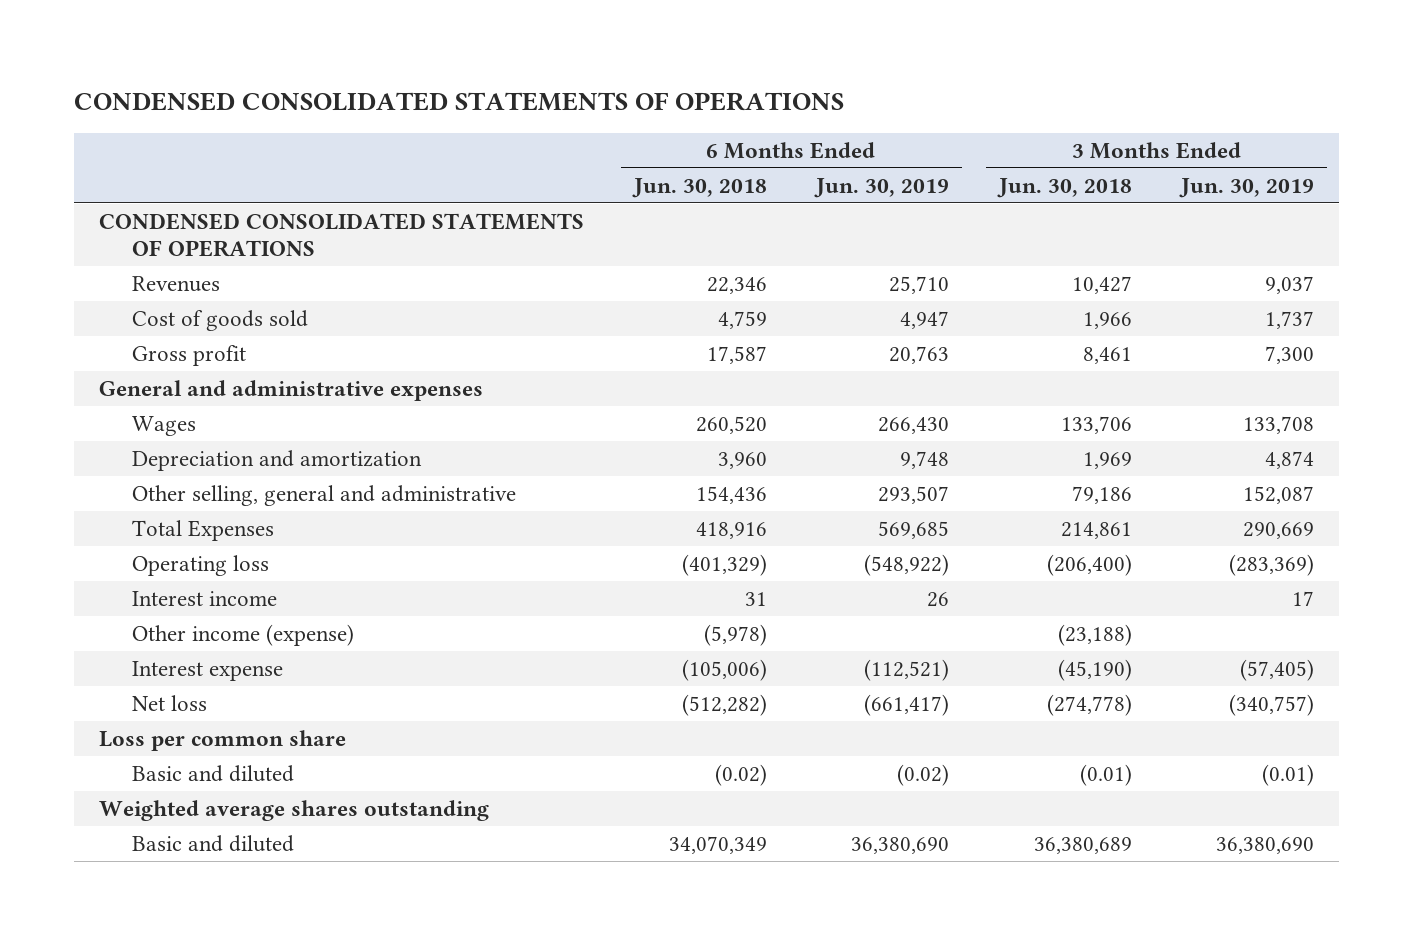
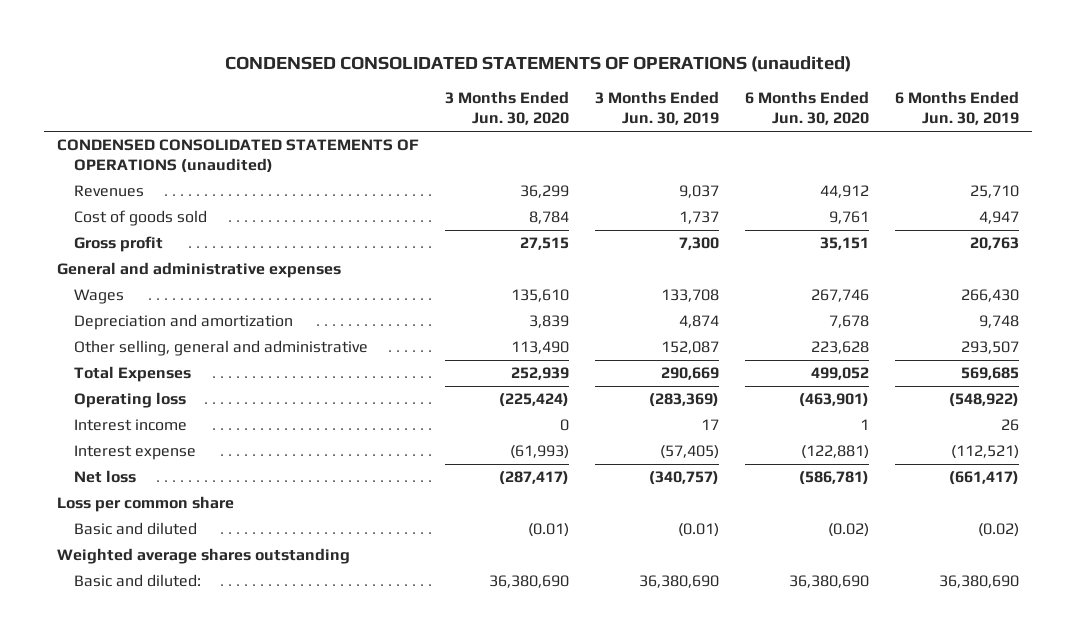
[74,91,845,111] CONDENSED CONSOLIDATED STATEMENTS OF OPERATIONS -> [224,56,851,73] CONDENSED CONSOLIDATED STATEMENTS OF OPERATIONS (unaudited)
[631,177,767,198] Jun. 30, 2018 -> none
[996,177,1132,198] Jun. 30, 2018 -> none
none -> [444,91,569,126] 3 Months Ended Jun. 30, 2020
none -> [744,91,869,126] 6 Months Ended Jun. 30, 2020
[99,212,585,257] CONDENSED CONSOLIDATED STATEMENTS OF OPERATIONS -> [56,139,419,174] CONDENSED CONSOLIDATED STATEMENTS OF OPERATIONS (unaudited)
[131,623,354,646] Other income (expense) -> none
[131,834,294,852] Basic and diluted -> [74,574,202,588] Basic and diluted:

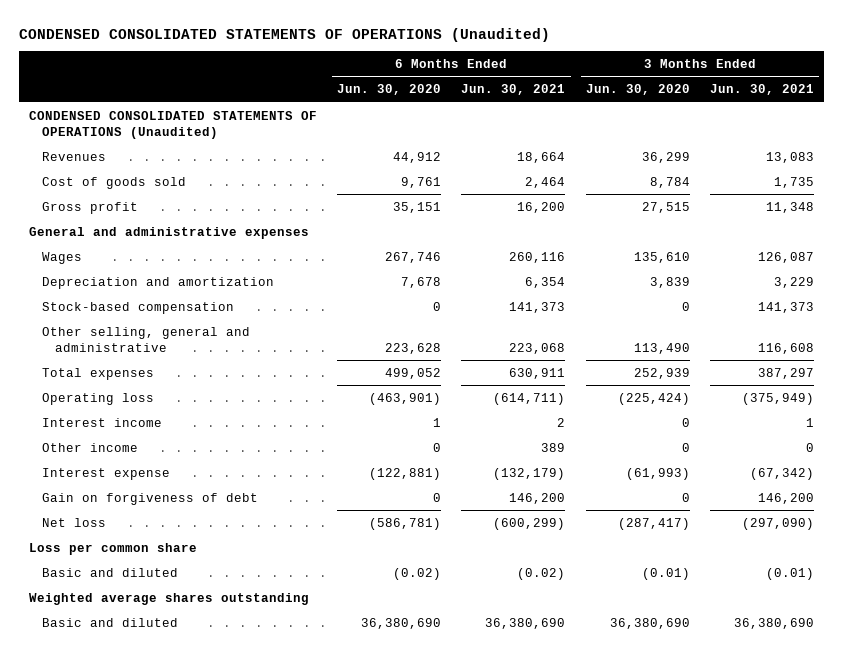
[224,56,851,73] CONDENSED CONSOLIDATED STATEMENTS OF OPERATIONS (unaudited) -> [18,27,550,42] CONDENSED CONSOLIDATED STATEMENTS OF OPERATIONS (Unaudited)
[594,91,719,126] 3 Months Ended Jun. 30, 2019 -> none
[894,91,1019,126] 6 Months Ended Jun. 30, 2019 -> none
none -> [461,84,566,96] Jun. 30, 2021
none -> [709,84,814,96] Jun. 30, 2021
[56,139,419,174] CONDENSED CONSOLIDATED STATEMENTS OF OPERATIONS (unaudited) -> [28,110,317,139] CONDENSED CONSOLIDATED STATEMENTS OF OPERATIONS (Unaudited)
none -> [41,301,234,314] Stock-based compensation
[74,366,192,383] Total Expenses -> [41,367,154,380] Total expenses
none -> [41,442,138,452] Other income
none -> [41,492,258,505] Gain on forgiveness of debt
[74,574,202,588] Basic and diluted: -> [41,617,178,627] Basic and diluted

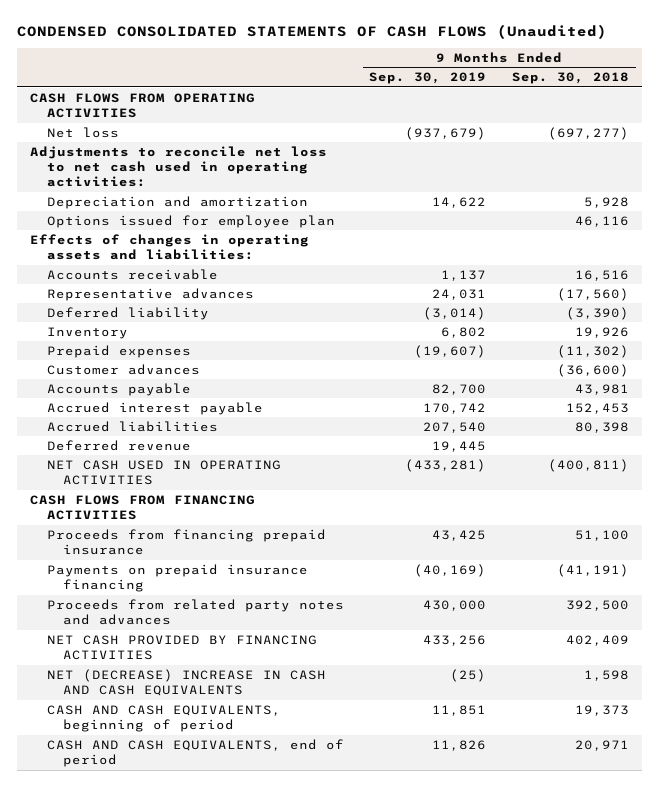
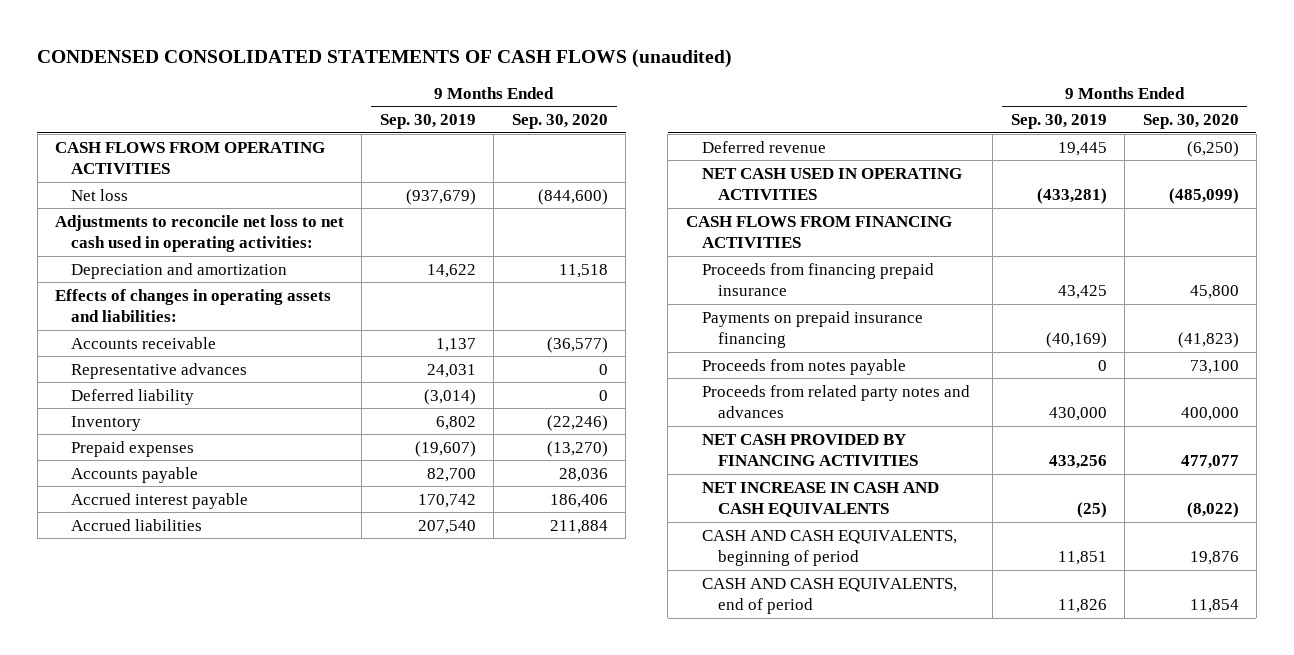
[17,23,608,39] CONDENSED CONSOLIDATED STATEMENTS OF CASH FLOWS (Unaudited) -> [37,49,733,69] CONDENSED CONSOLIDATED STATEMENTS OF CASH FLOWS (unaudited)
[512,71,630,84] Sep. 30, 2018 -> none
none -> [511,113,608,129] Sep. 30, 2020
[46,214,335,228] Options issued for employee plan -> none
[46,363,200,375] Customer advances -> none
none -> [701,358,906,375] Proceeds from notes payable
[46,668,326,696] NET (DECREASE) INCREASE IN CASH AND CASH EQUIVALENTS -> [701,481,939,518] NET INCREASE IN CASH AND CASH EQUIVALENTS

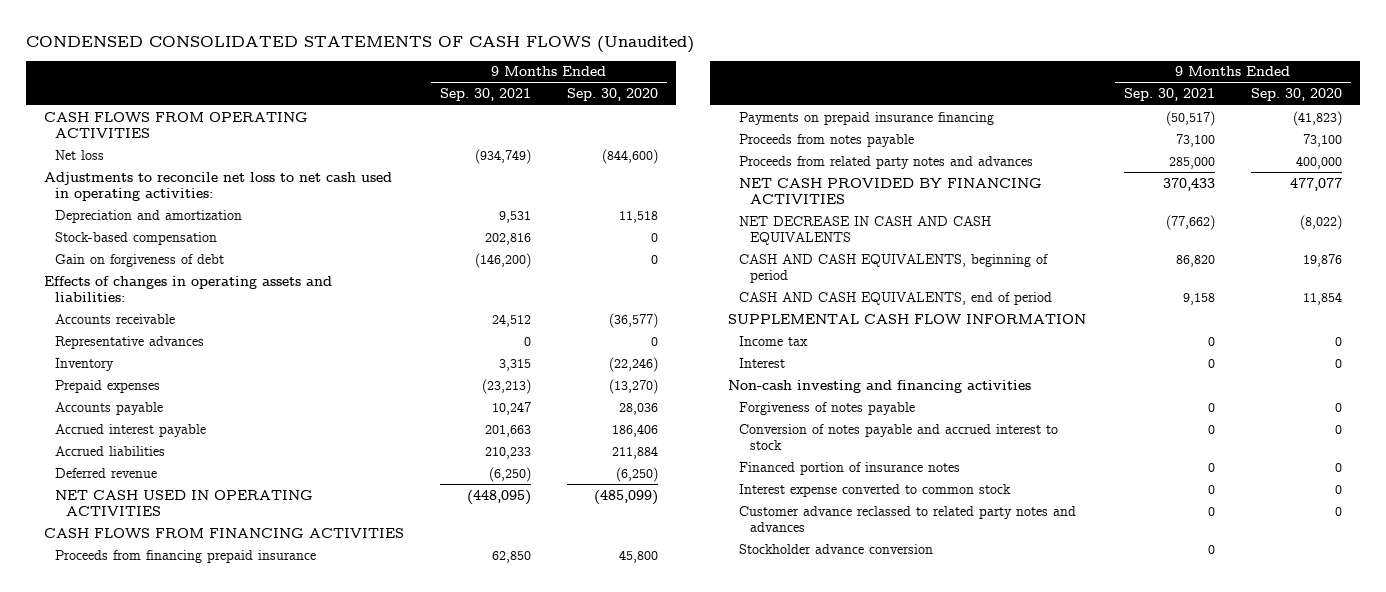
[37,49,733,69] CONDENSED CONSOLIDATED STATEMENTS OF CASH FLOWS (unaudited) -> [25,35,694,53] CONDENSED CONSOLIDATED STATEMENTS OF CASH FLOWS (Unaudited)
[379,113,476,129] Sep. 30, 2019 -> none
none -> [439,88,531,102] Sep. 30, 2021
none -> [54,231,217,245] Stock-based compensation
none -> [54,253,224,267] Gain on forgiveness of debt
[71,388,195,405] Deferred liability -> none
[701,481,939,518] NET INCREASE IN CASH AND CASH EQUIVALENTS -> [739,215,992,246] NET DECREASE IN CASH AND CASH EQUIVALENTS
none -> [728,313,1087,324] SUPPLEMENTAL CASH FLOW INFORMATION
none -> [739,335,809,346] Income tax
none -> [739,357,786,368] Interest
none -> [728,379,1032,393] Non-cash investing and financing activities
none -> [739,401,916,415] Forgiveness of notes payable
none -> [739,423,1059,451] Conversion of notes payable and accrued interest to stock
none -> [739,461,961,475] Financed portion of insurance notes
none -> [739,483,1012,497] Interest expense converted to common stock
none -> [739,505,1077,533] Customer advance reclassed to related party notes and advances
none -> [739,543,934,554] Stockholder advance conversion

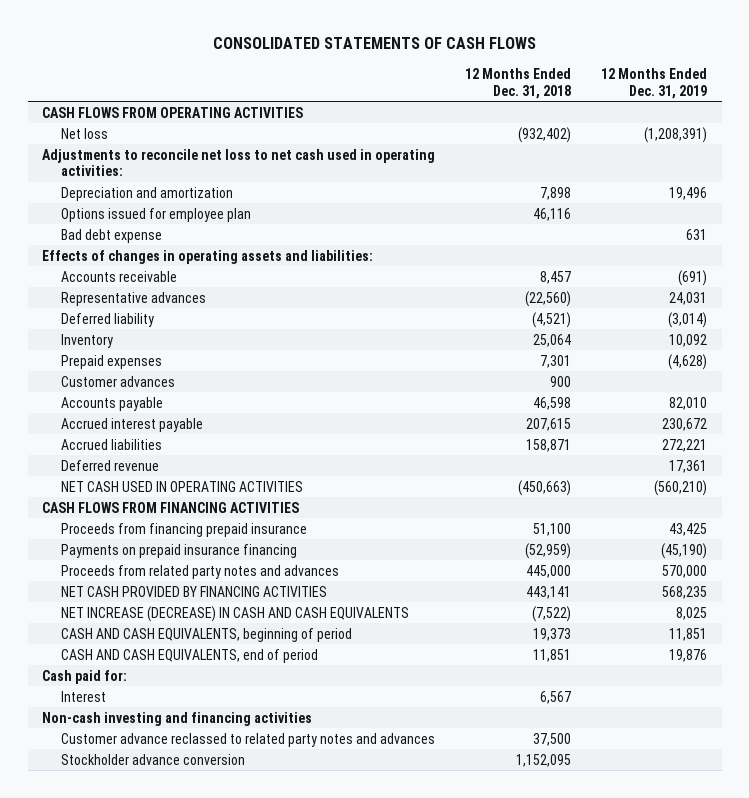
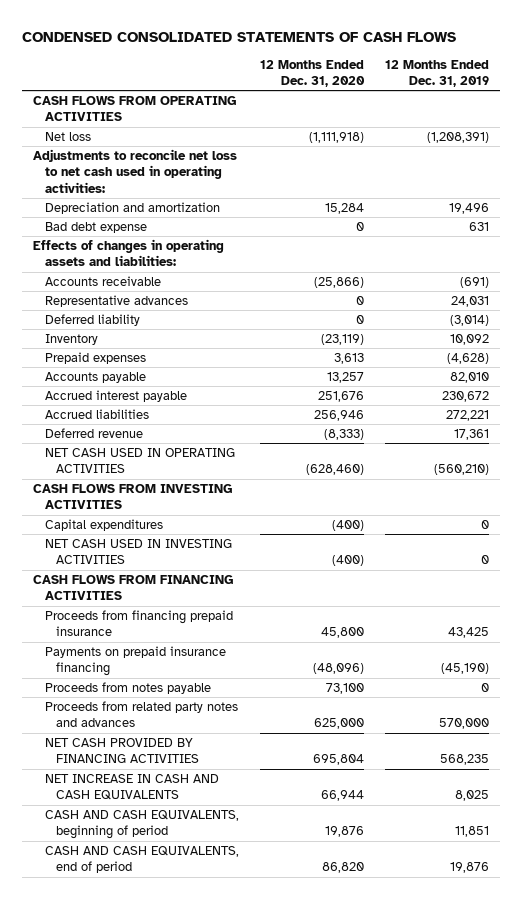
[212,37,536,50] CONSOLIDATED STATEMENTS OF CASH FLOWS -> [22,32,457,43] CONDENSED CONSOLIDATED STATEMENTS OF CASH FLOWS
[465,67,572,99] 12 Months Ended Dec. 31, 2018 -> none
none -> [259,59,365,88] 12 Months Ended Dec. 31, 2020
[60,207,251,222] Options issued for employee plan -> none
[60,375,175,387] Customer advances -> none
none -> [32,484,232,510] CASH FLOWS FROM INVESTING ACTIVITIES
none -> [44,519,163,532] Capital expenditures
none -> [44,539,232,565] NET CASH USED IN INVESTING ACTIVITIES
none -> [44,682,211,695] Proceeds from notes payable
[60,605,409,622] NET INCREASE (DECREASE) IN CASH AND CASH EQUIVALENTS -> [44,774,219,801] NET INCREASE IN CASH AND CASH EQUIVALENTS
[42,669,128,684] Cash paid for: -> none
[60,690,106,702] Interest -> none
[42,711,313,726] Non-cash investing and financing activities -> none
[60,732,435,747] Customer advance reclassed to related party notes and advances -> none
[60,753,245,765] Stockholder advance conversion -> none

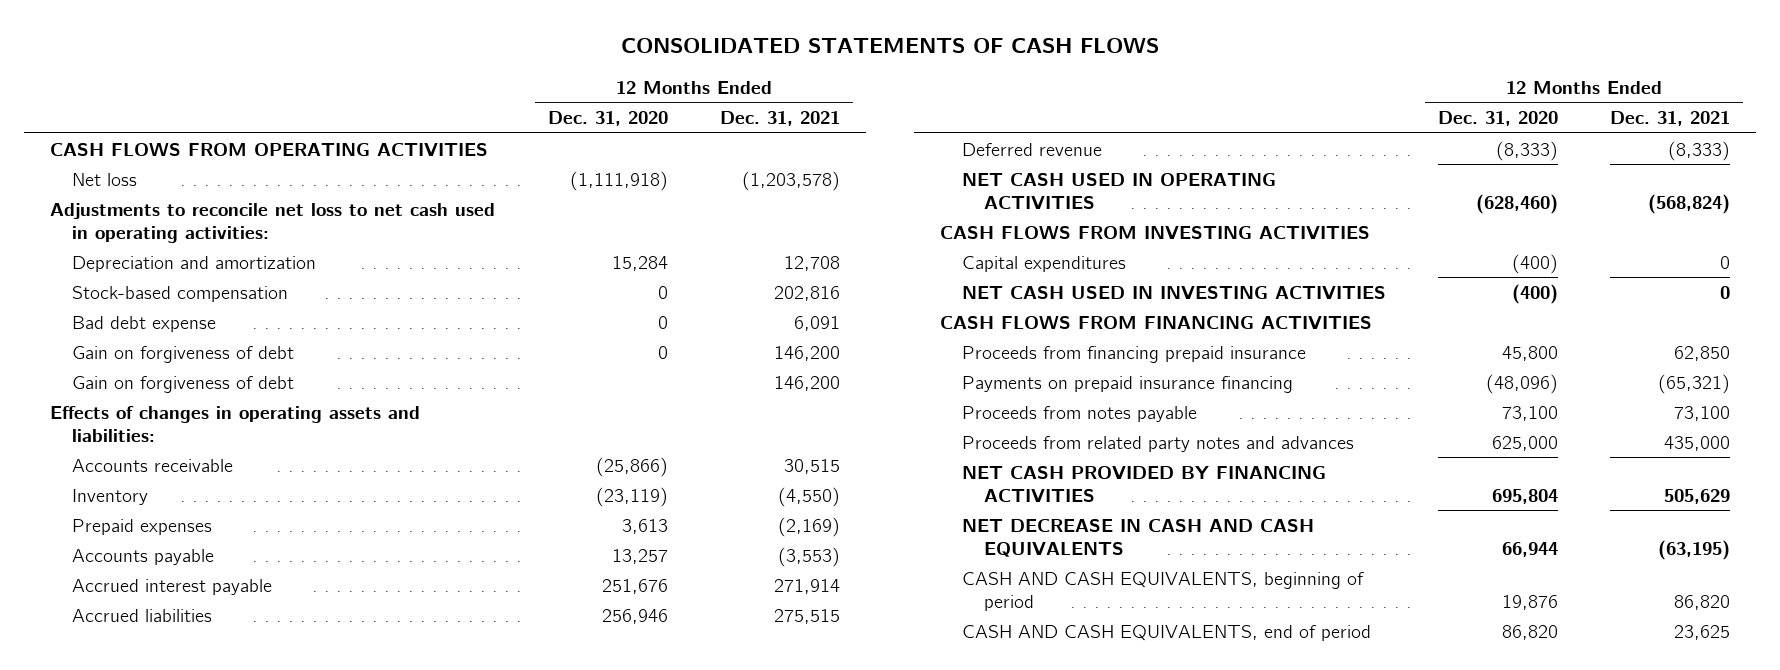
[22,32,457,43] CONDENSED CONSOLIDATED STATEMENTS OF CASH FLOWS -> [621,38,1160,54] CONSOLIDATED STATEMENTS OF CASH FLOWS
[384,59,489,88] 12 Months Ended Dec. 31, 2019 -> none
none -> [720,111,841,127] Dec. 31, 2021
none -> [72,285,289,302] Stock-based compensation
none -> [72,345,295,363] Gain on forgiveness of debt
none -> [72,375,295,393] Gain on forgiveness of debt
[44,295,188,308] Representative advances -> none
[44,314,140,327] Deferred liability -> none
[44,774,219,801] NET INCREASE IN CASH AND CASH EQUIVALENTS -> [962,518,1315,557] NET DECREASE IN CASH AND CASH EQUIVALENTS

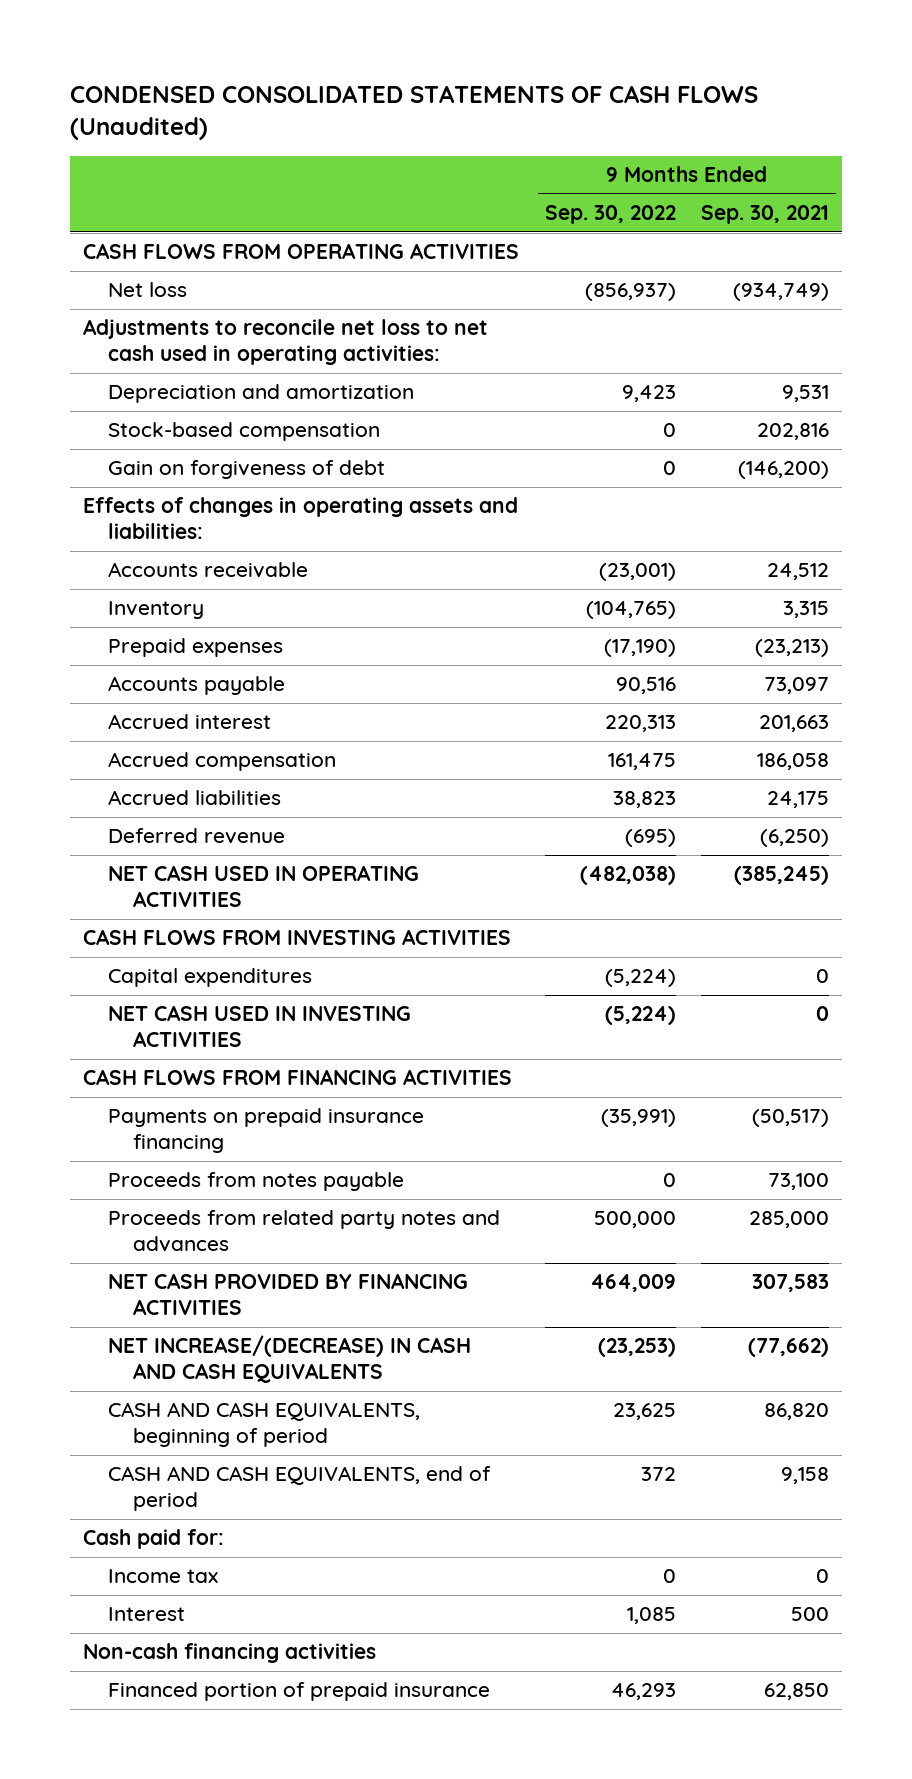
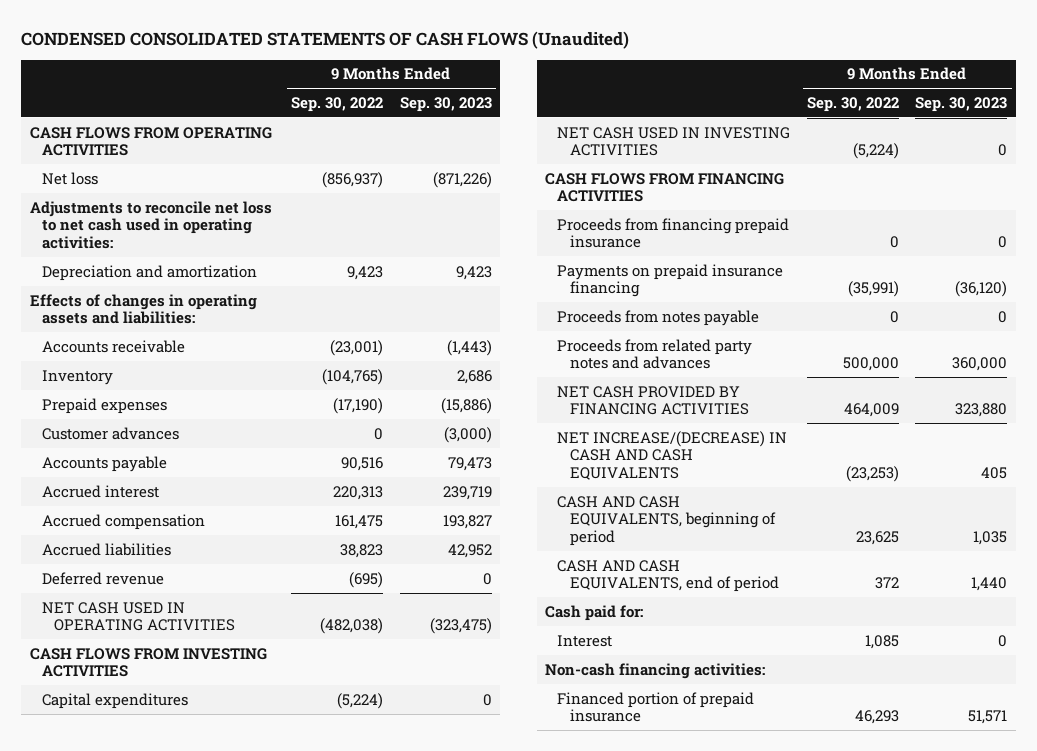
[701,205,830,225] Sep. 30, 2021 -> none
none -> [399,96,492,112] Sep. 30, 2023
[107,422,380,442] Stock-based compensation -> none
[107,460,385,480] Gain on forgiveness of debt -> none
none -> [41,426,179,440] Customer advances
none -> [557,217,790,249] Proceeds from financing prepaid insurance
[107,1569,218,1584] Income tax -> none
[82,1643,376,1664] Non-cash financing activities -> [545,662,766,679] Non-cash financing activities:

